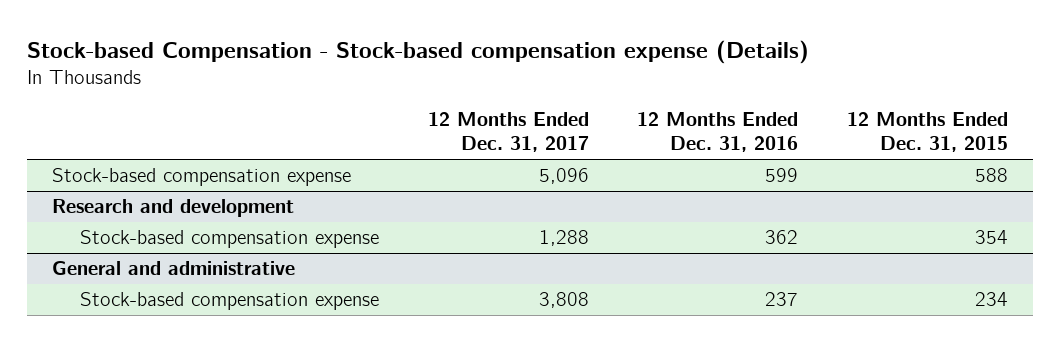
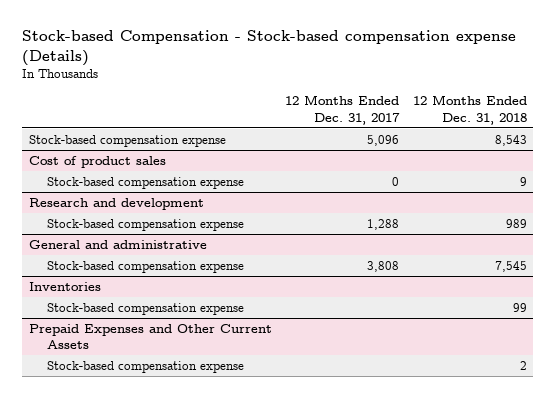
[637,111,799,153] 12 Months Ended Dec. 31, 2016 -> none
[847,111,1009,153] 12 Months Ended Dec. 31, 2015 -> none
none -> [412,95,527,125] 12 Months Ended Dec. 31, 2018
none -> [28,155,166,168] Cost of product sales
none -> [47,176,245,189] Stock-based compensation expense
none -> [28,281,101,291] Inventories
none -> [47,302,245,315] Stock-based compensation expense
none -> [28,323,272,349] Prepaid Expenses and Other Current Assets
none -> [47,360,245,373] Stock-based compensation expense

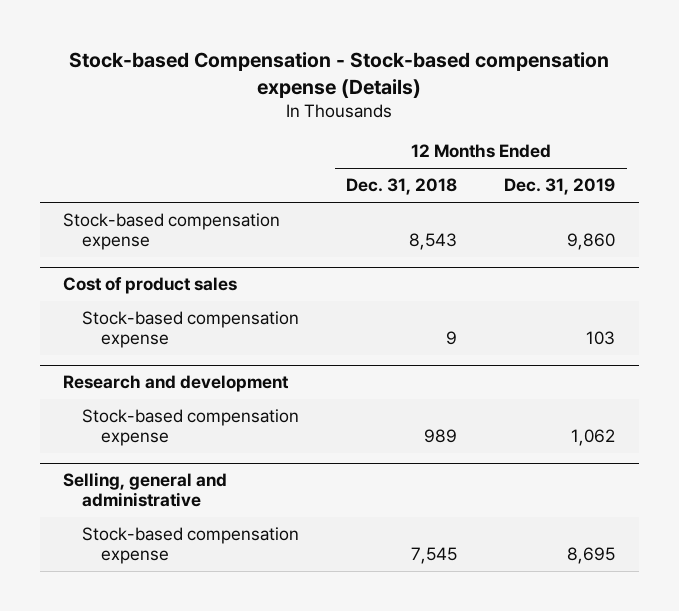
[285,95,401,125] 12 Months Ended Dec. 31, 2017 -> none
none -> [504,178,616,196] Dec. 31, 2019
[28,239,207,249] General and administrative -> [63,472,228,508] Selling, general and administrative
[28,281,101,291] Inventories -> none
[47,302,245,315] Stock-based compensation expense -> none
[28,323,272,349] Prepaid Expenses and Other Current Assets -> none
[47,360,245,373] Stock-based compensation expense -> none

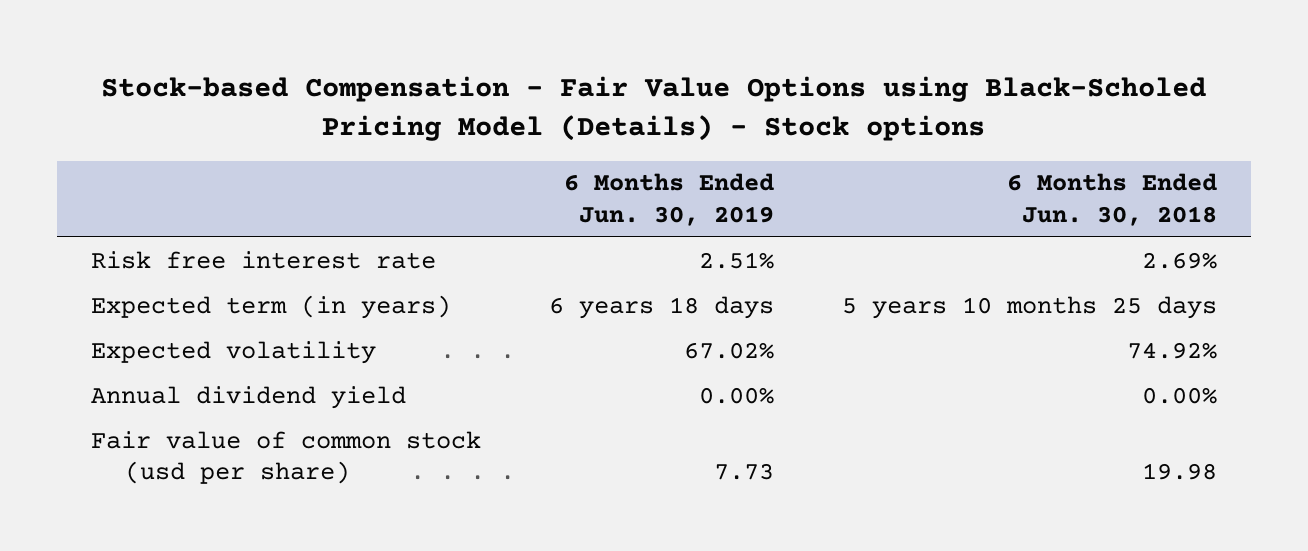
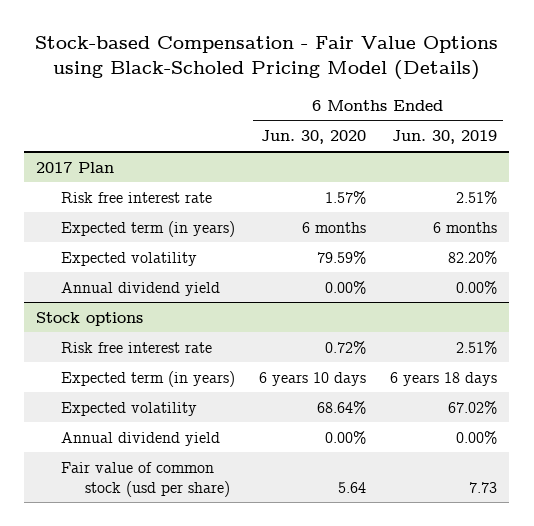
[100,75,1206,142] Stock-based Compensation - Fair Value Options using Black-Scholed Pricing Model (Details) - Stock options -> [34,36,498,81] Stock-based Compensation - Fair Value Options using Black-Scholed Pricing Model (Details)
[1007,173,1218,226] 6 Months Ended Jun. 30, 2018 -> none
none -> [260,130,366,145] Jun. 30, 2020
none -> [36,161,115,173] 2017 Plan
none -> [60,220,235,237] Expected term (in years)
none -> [60,251,197,266] Expected volatility
none -> [60,281,220,296] Annual dividend yield
none -> [36,311,144,326] Stock options
none -> [60,341,212,353] Risk free interest rate

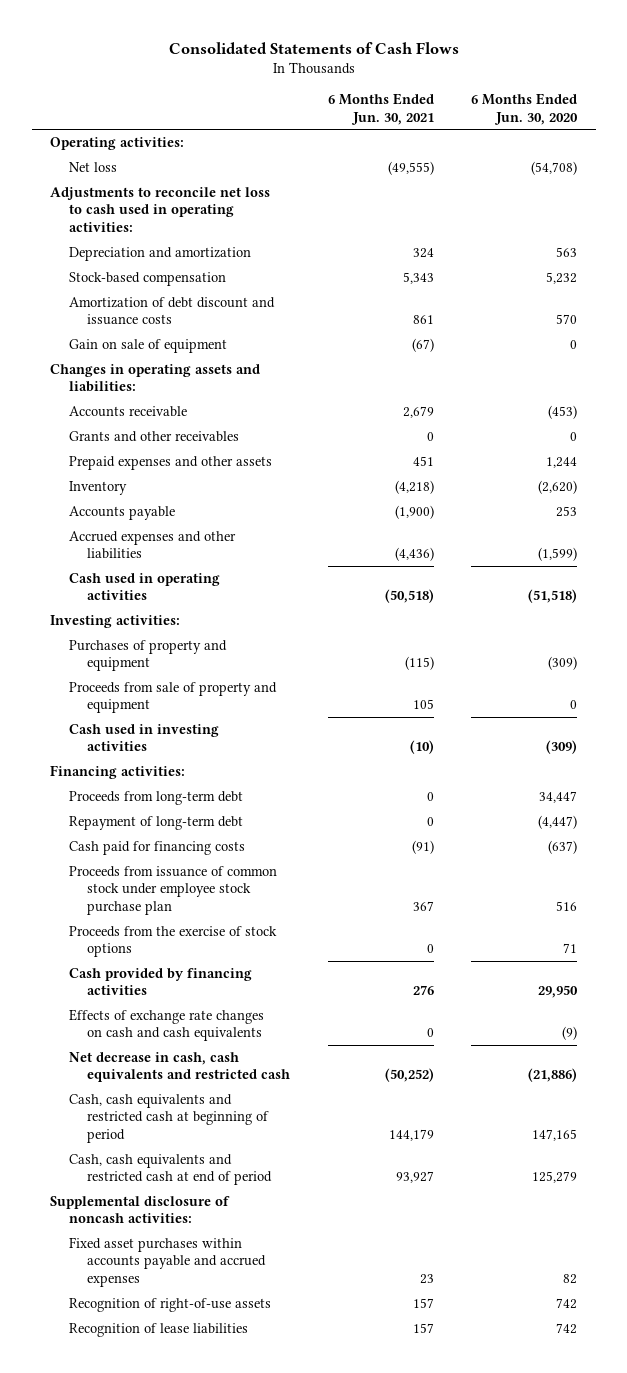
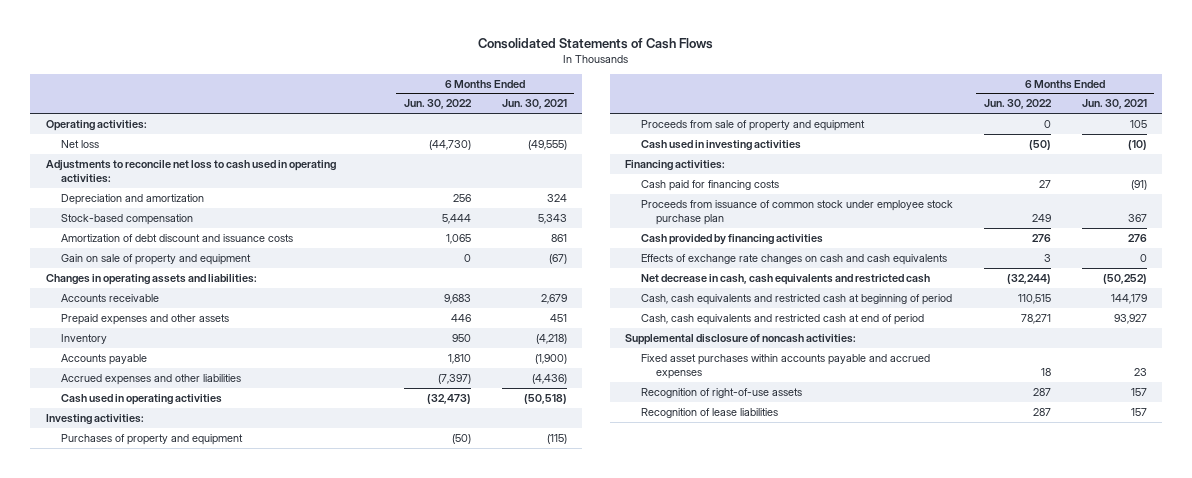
[470,93,578,125] 6 Months Ended Jun. 30, 2020 -> none
none -> [403,99,472,110] Jun. 30, 2022
[68,338,227,353] Gain on sale of equipment -> [61,253,252,265] Gain on sale of property and equipment
[68,430,239,442] Grants and other receivables -> none
[68,790,243,805] Proceeds from long-term debt -> none
[68,815,243,830] Repayment of long-term debt -> none
[68,925,277,958] Proceeds from the exercise of stock options -> none

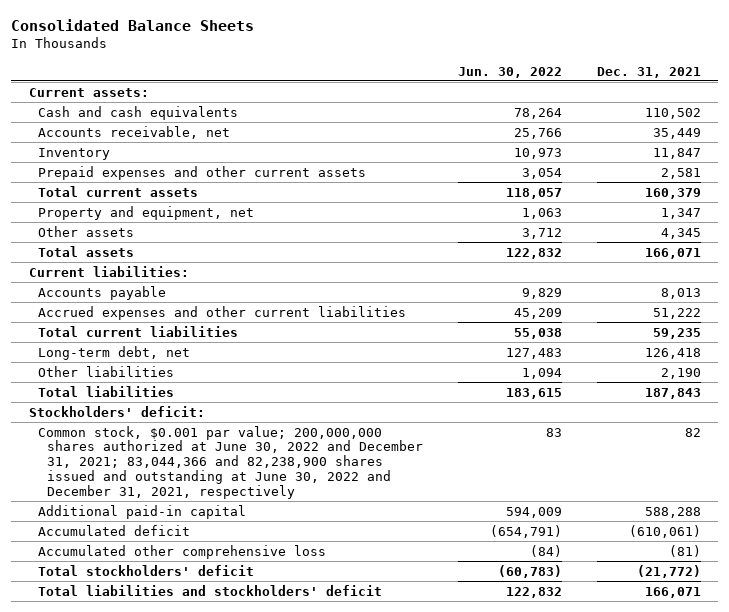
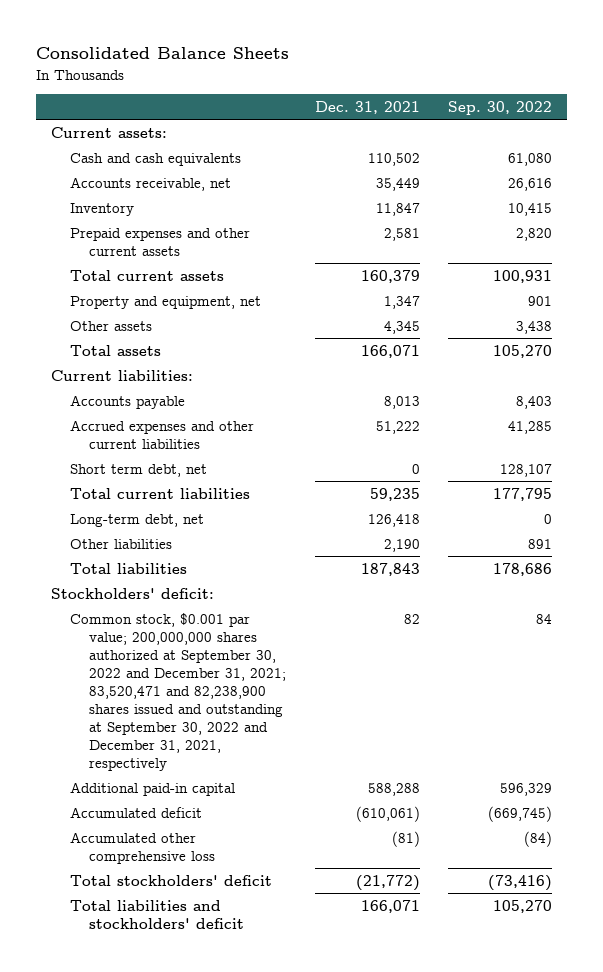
[457,66,562,78] Jun. 30, 2022 -> none
none -> [448,101,553,116] Sep. 30, 2022
none -> [69,463,207,477] Short term debt, net
[37,425,424,499] Common stock, $0.001 par value; 200,000,000 shares authorized at June 30, 2022 and December 31, 2021; 83,044,366 and 82,238,900 shares issued and outstanding at June 30, 2022 and December 31, 2021, respectively -> [69,612,286,771] Common stock, $0.001 par value; 200,000,000 shares authorized at September 30, 2022 and December 31, 2021; 83,520,471 and 82,238,900 shares issued and outstanding at September 30, 2022 and December 31, 2021, respectively

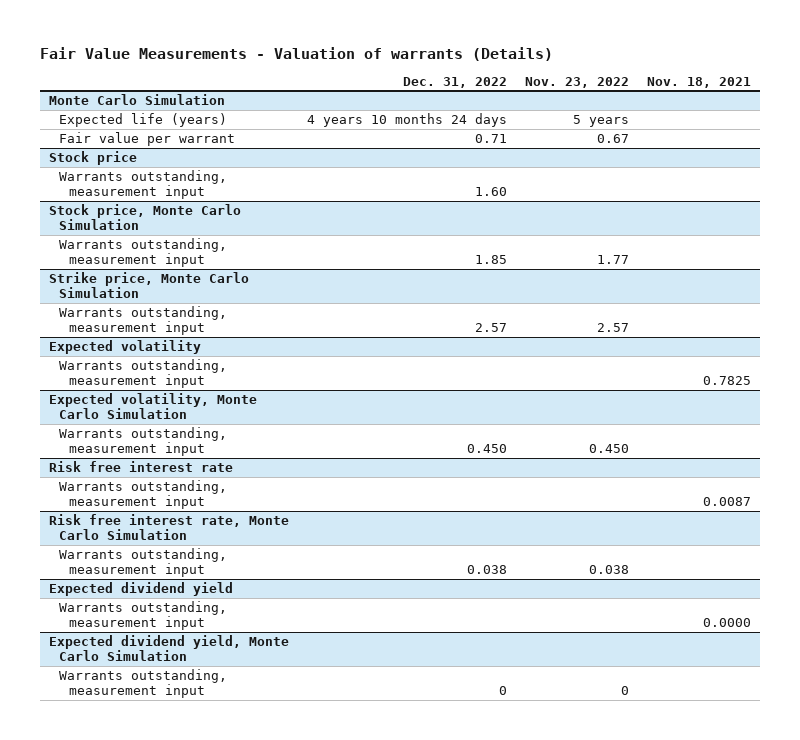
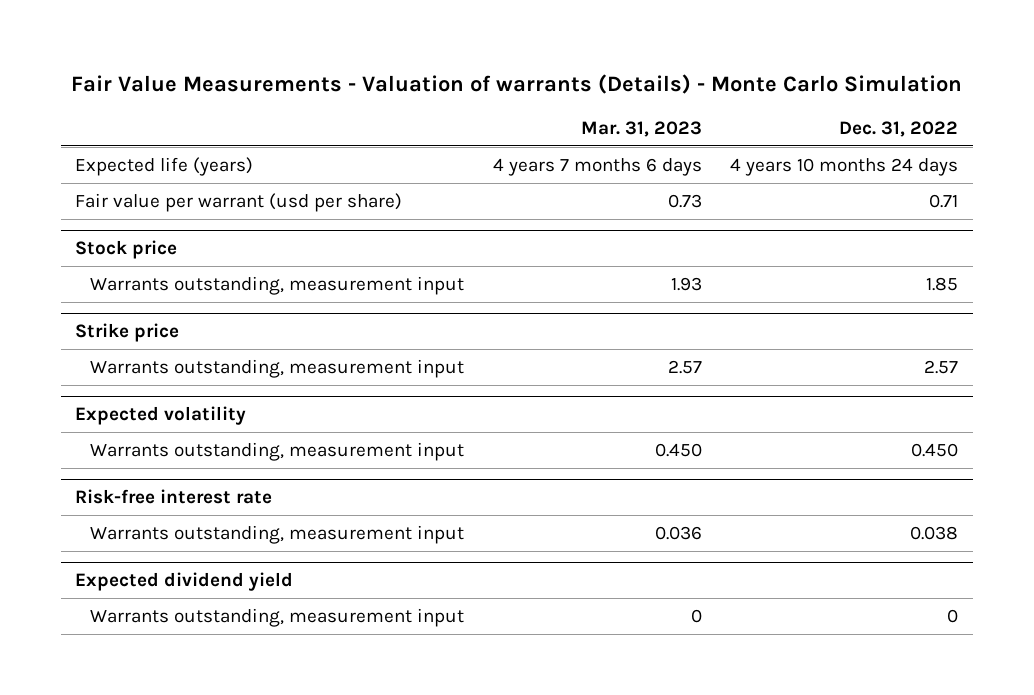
[40,47,554,62] Fair Value Measurements - Valuation of warrants (Details) -> [70,73,962,94] Fair Value Measurements - Valuation of warrants (Details) - Monte Carlo Simulation
[525,76,630,88] Nov. 23, 2022 -> none
[647,76,752,88] Nov. 18, 2021 -> none
none -> [580,120,702,137] Mar. 31, 2023
[49,93,226,105] Monte Carlo Simulation -> none
[58,131,235,146] Fair value per warrant -> [75,193,403,213] Fair value per warrant (usd per share)
[58,169,227,200] Warrants outstanding, measurement input -> none
[49,203,242,231] Stock price, Monte Carlo Simulation -> none
[49,271,250,299] Strike price, Monte Carlo Simulation -> none
none -> [75,323,180,343] Strike price
[58,358,227,389] Warrants outstanding, measurement input -> none
[49,392,258,420] Expected volatility, Monte Carlo Simulation -> none
[58,479,227,510] Warrants outstanding, measurement input -> none
[49,513,290,541] Risk free interest rate, Monte Carlo Simulation -> none
[49,460,234,472] Risk free interest rate -> [75,489,273,505] Risk-free interest rate
[58,600,227,631] Warrants outstanding, measurement input -> none
[49,634,290,662] Expected dividend yield, Monte Carlo Simulation -> none

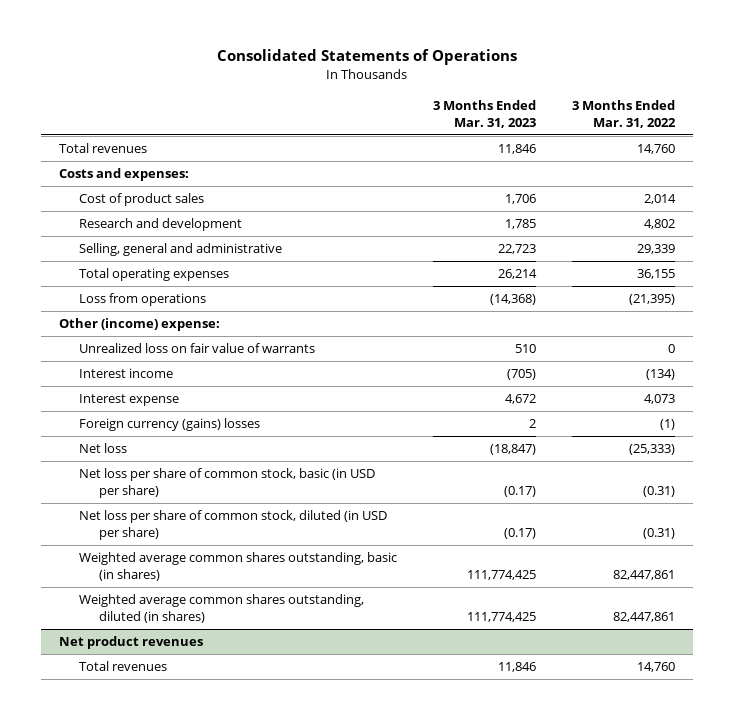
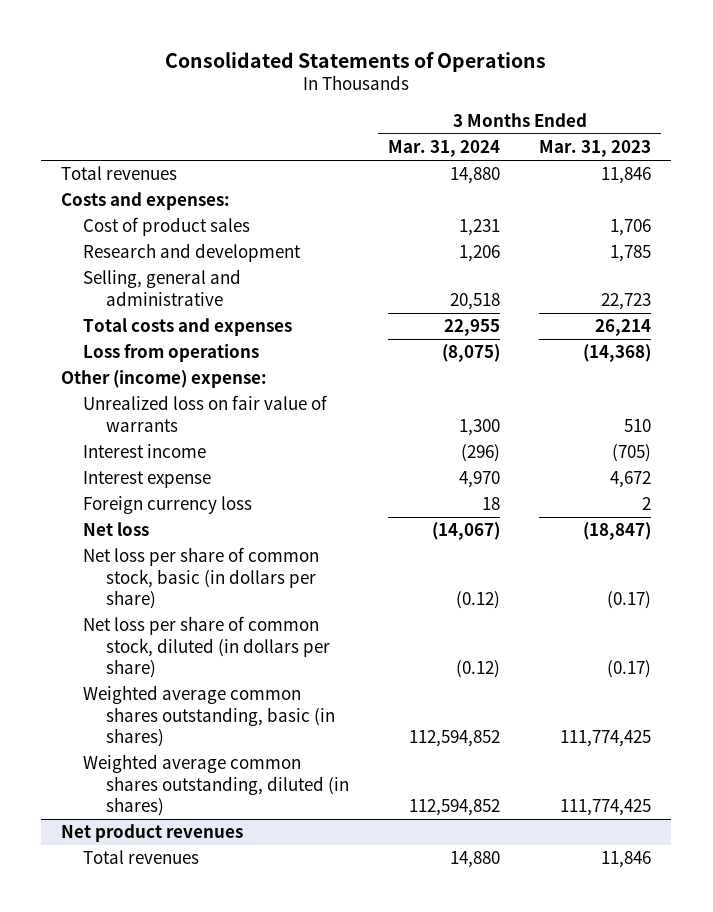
[572,99,677,128] 3 Months Ended Mar. 31, 2022 -> none
none -> [388,140,501,158] Mar. 31, 2024
[79,268,230,282] Total operating expenses -> [83,318,293,337] Total costs and expenses
[79,418,261,432] Foreign currency (gains) losses -> [83,496,253,515] Foreign currency loss
[79,468,376,499] Net loss per share of common stock, basic (in USD per share) -> [83,547,320,610] Net loss per share of common stock, basic (in dollars per share)
[79,510,388,541] Net loss per share of common stock, diluted (in USD per share) -> [83,616,330,679] Net loss per share of common stock, diluted (in dollars per share)

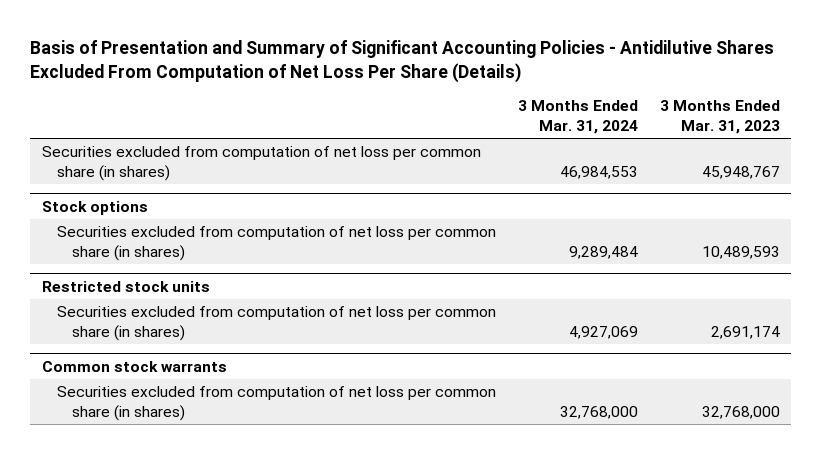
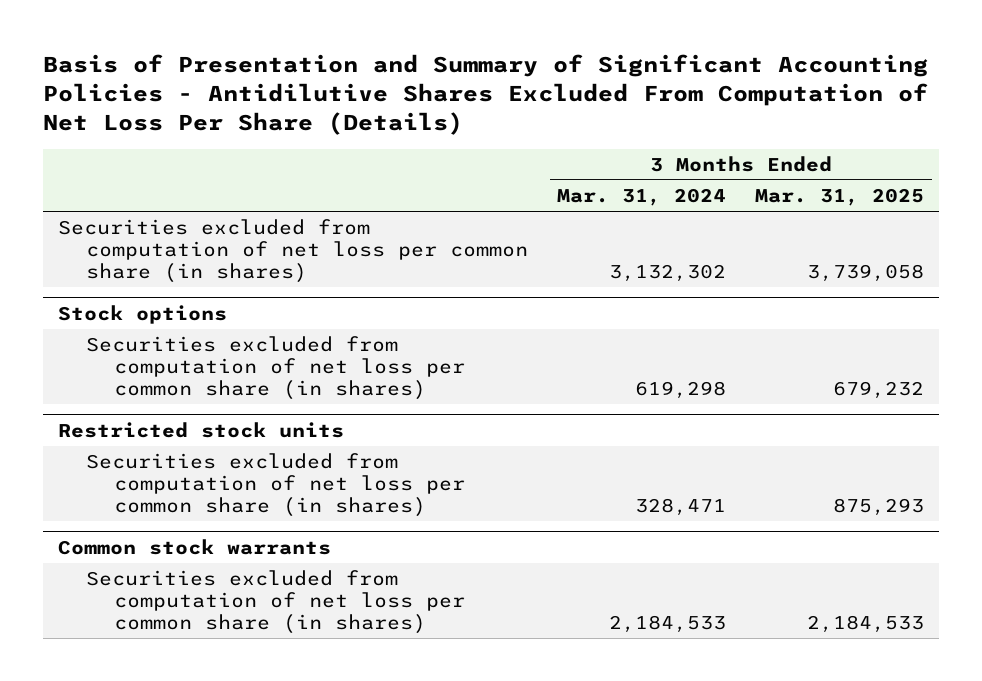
[660,100,781,135] 3 Months Ended Mar. 31, 2023 -> none
none -> [755,188,925,207] Mar. 31, 2025
[559,165,638,179] 46,984,553 -> [609,263,727,282] 3,132,302
[568,245,638,259] 9,289,484 -> [635,380,727,399] 619,298
[568,325,638,339] 4,927,069 -> [635,497,727,516] 328,471
[559,405,638,419] 32,768,000 -> [609,614,727,633] 2,184,533

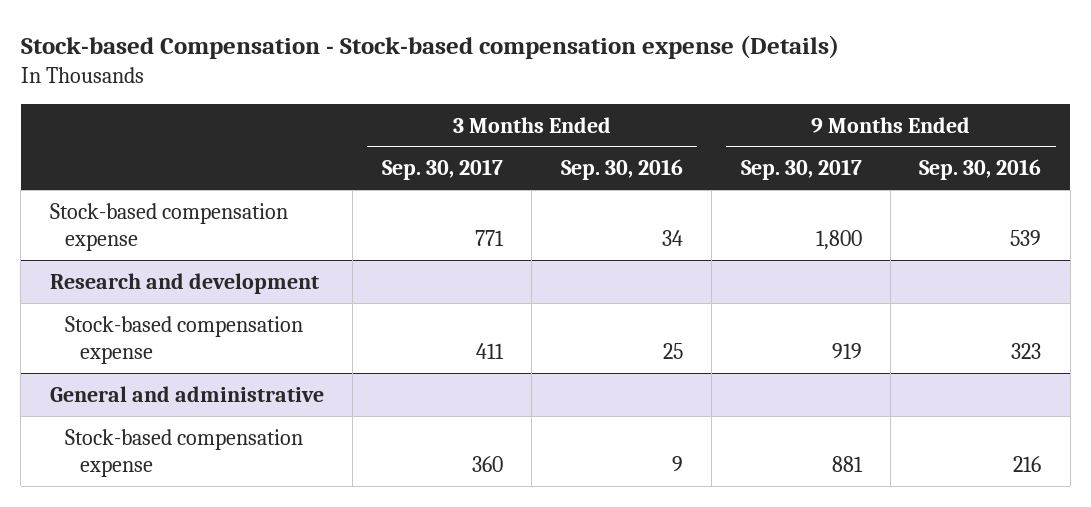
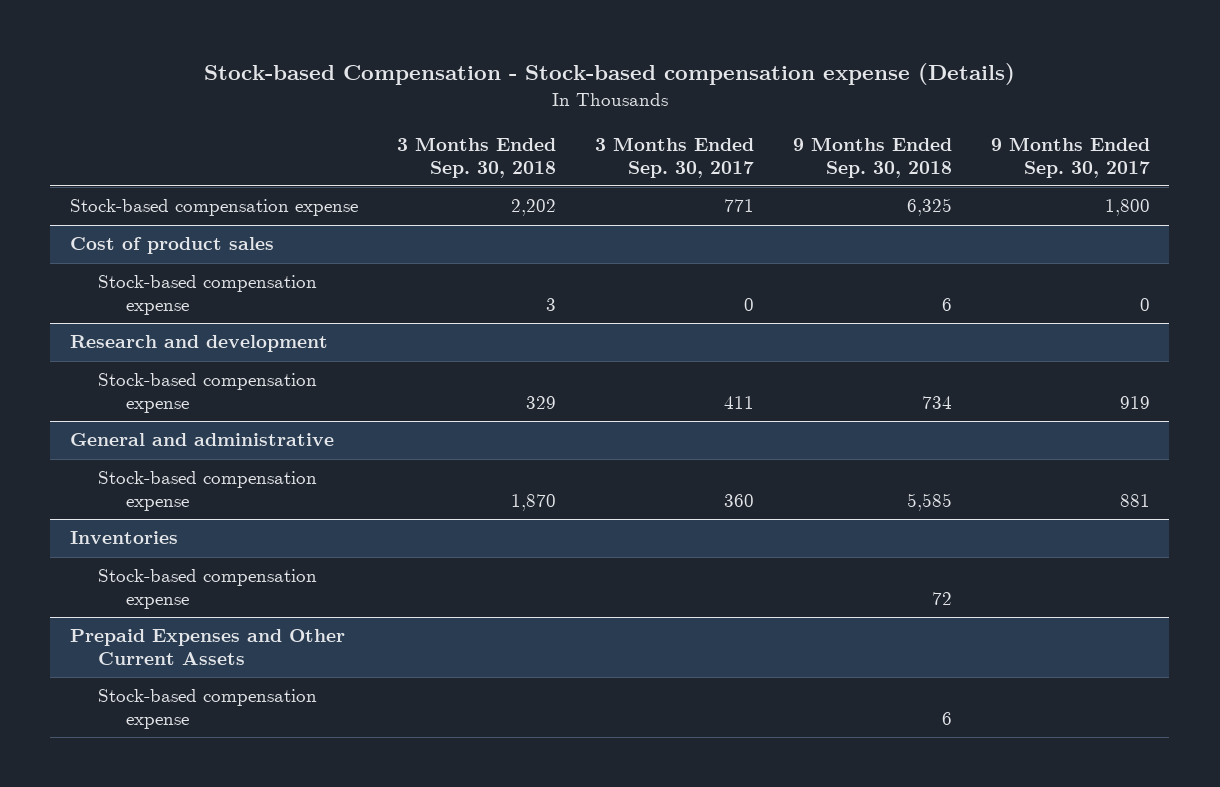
[560,159,683,181] Sep. 30, 2016 -> none
[919,159,1042,181] Sep. 30, 2016 -> none
none -> [396,137,556,178] 3 Months Ended Sep. 30, 2018
none -> [792,137,952,178] 9 Months Ended Sep. 30, 2018
none -> [69,237,274,255] Cost of product sales
none -> [98,275,318,316] Stock-based compensation expense
none -> [69,531,178,545] Inventories
none -> [98,569,318,610] Stock-based compensation expense
none -> [69,629,345,666] Prepaid Expenses and Other Current Assets
none -> [98,689,318,730] Stock-based compensation expense

